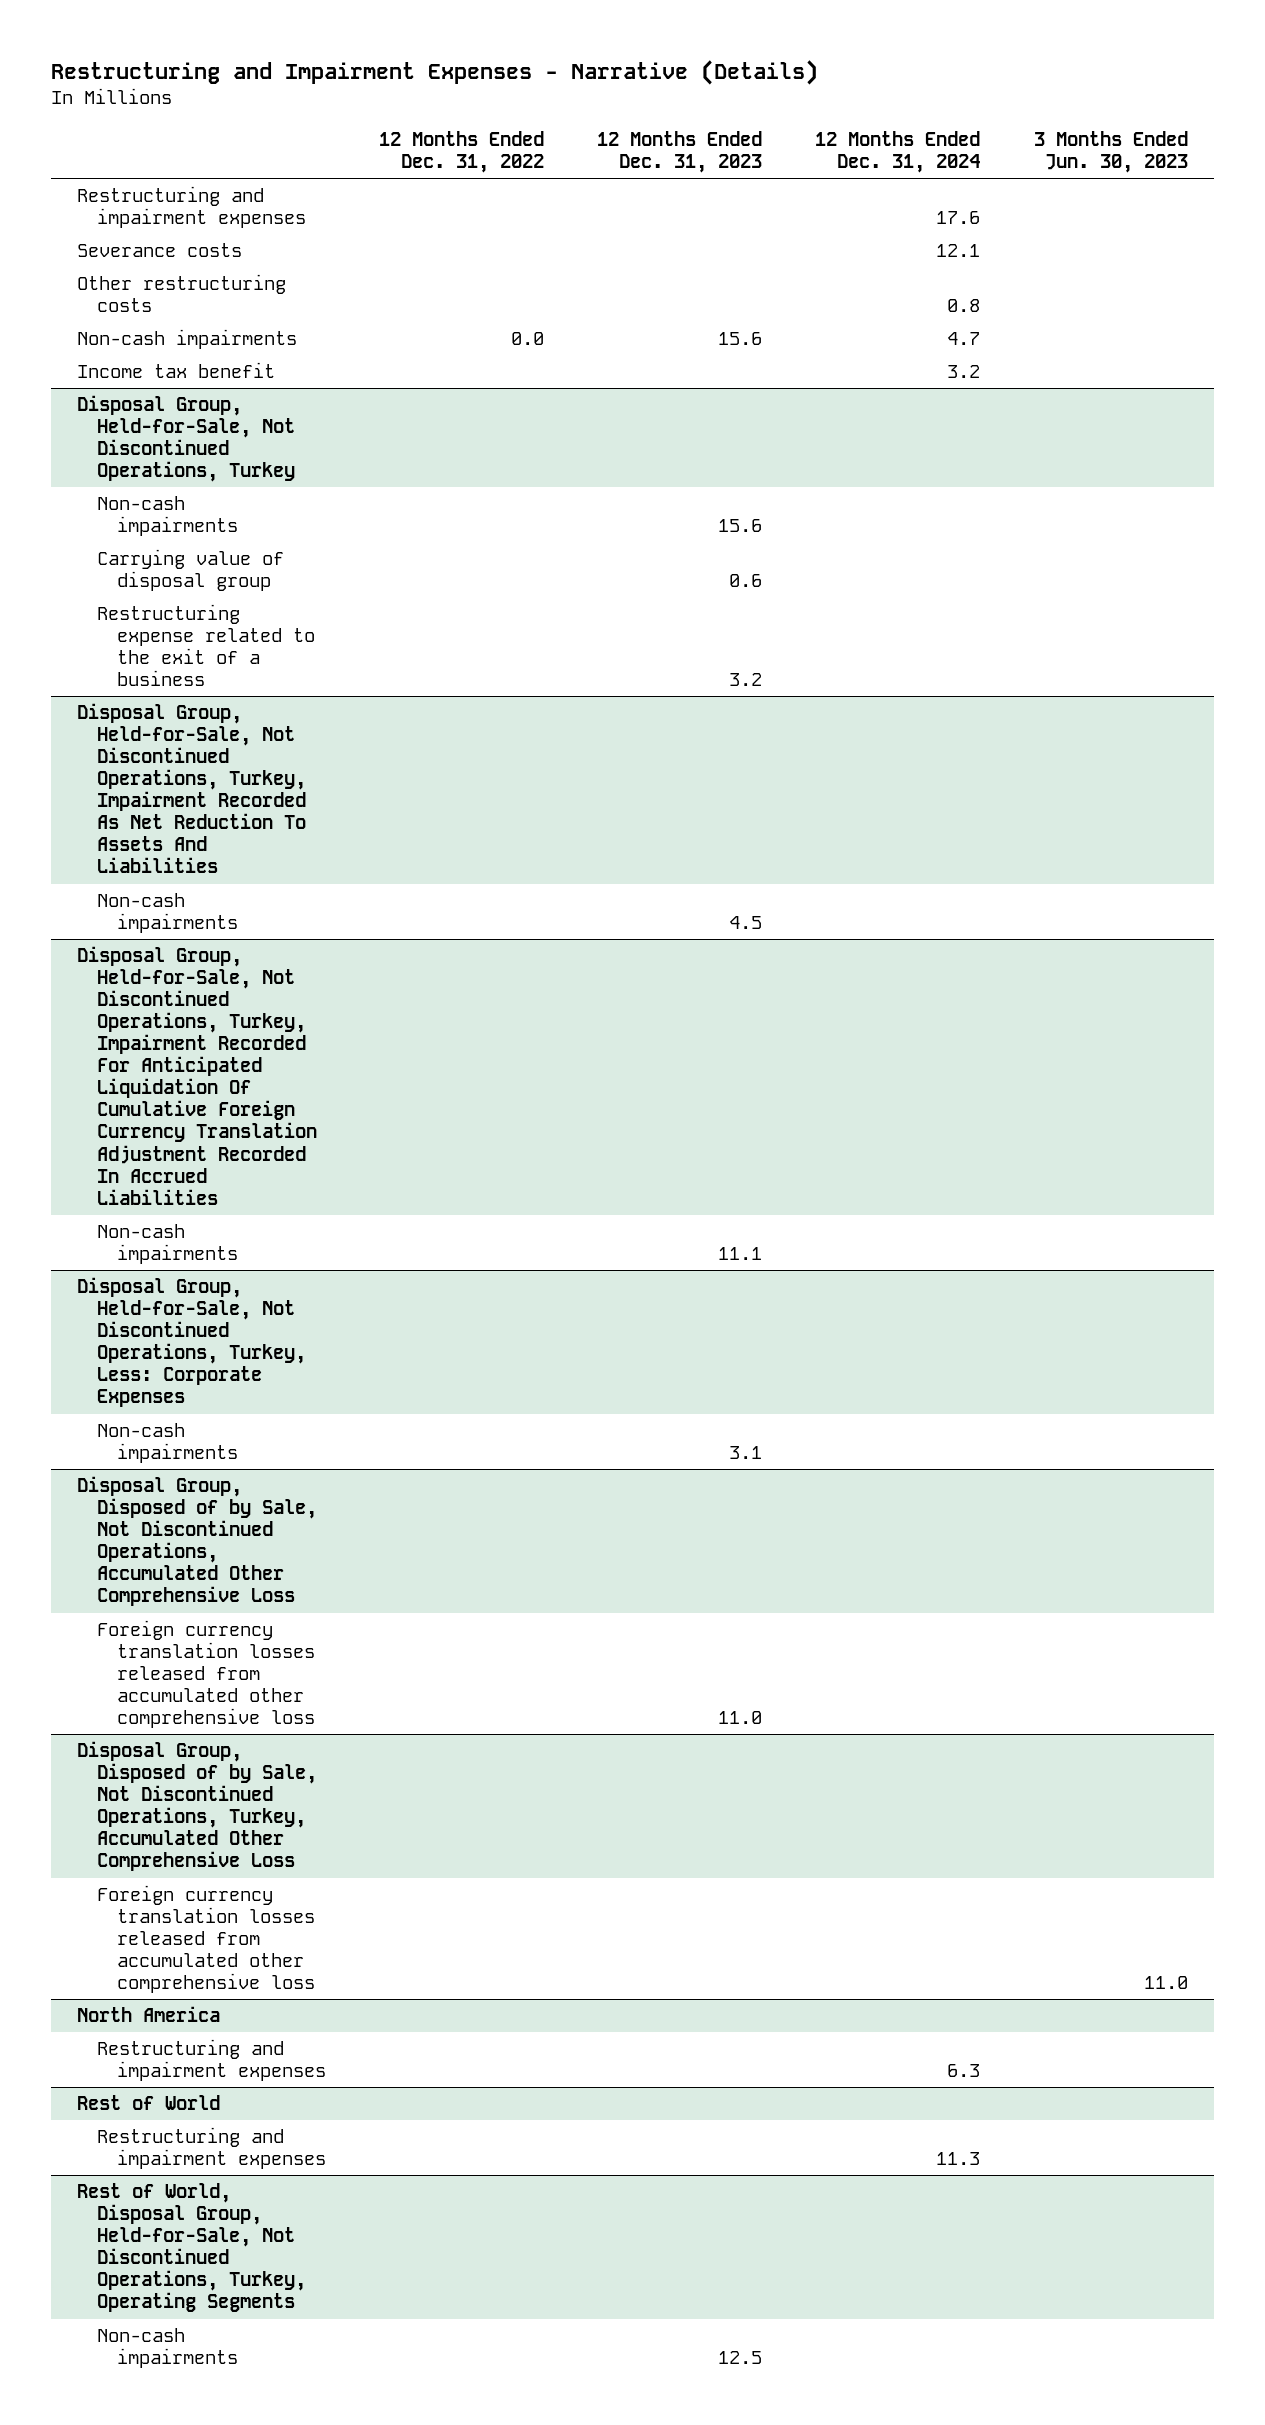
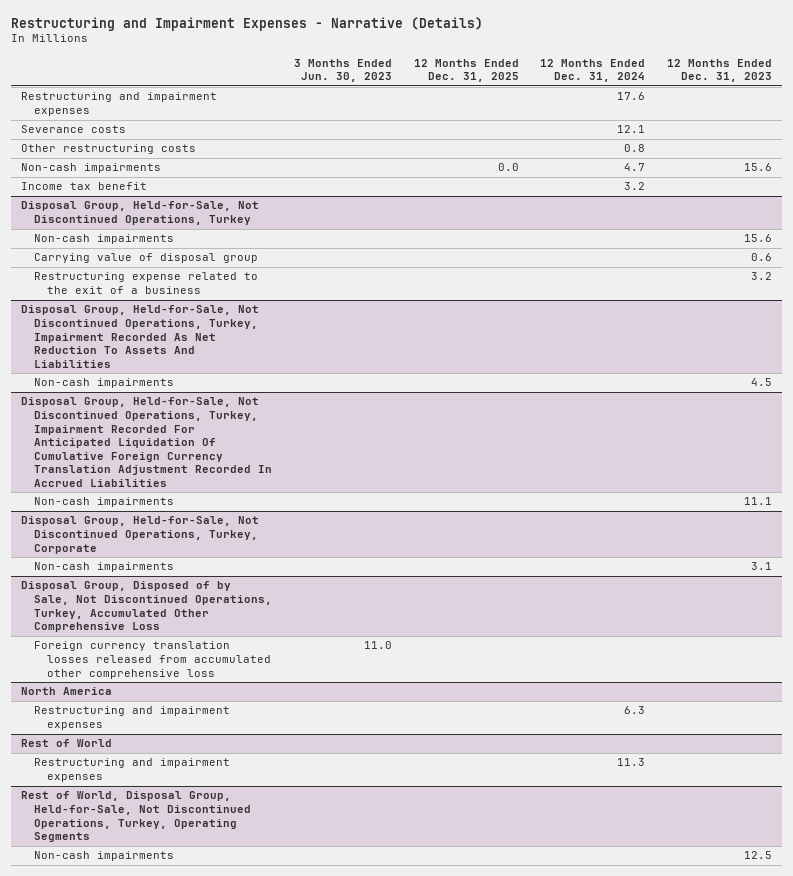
[379,131,545,174] 12 Months Ended Dec. 31, 2022 -> none
none -> [413,58,519,83] 12 Months Ended Dec. 31, 2025
[77,1277,306,1408] Disposal Group, Held-for-Sale, Not Discontinued Operations, Turkey, Less: Corporate Expenses -> [21,516,260,554] Disposal Group, Held-for-Sale, Not Discontinued Operations, Turkey, Corporate
[77,1476,317,1607] Disposal Group, Disposed of by Sale, Not Discontinued Operations, Accumulated Other Comprehensive Loss -> none
[96,1620,315,1729] Foreign currency translation losses released from accumulated other comprehensive loss -> none

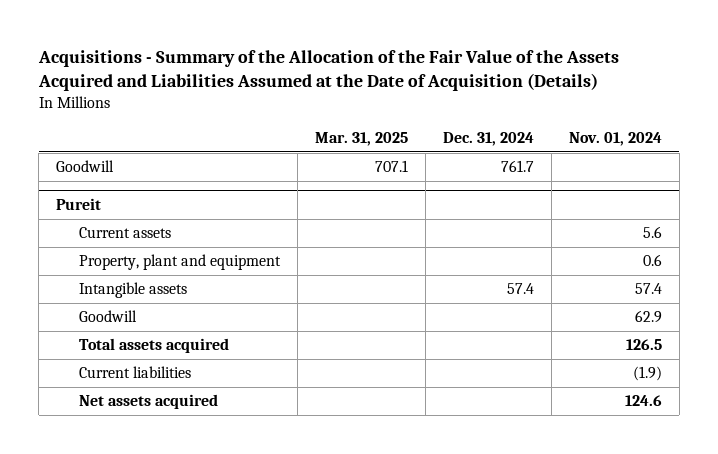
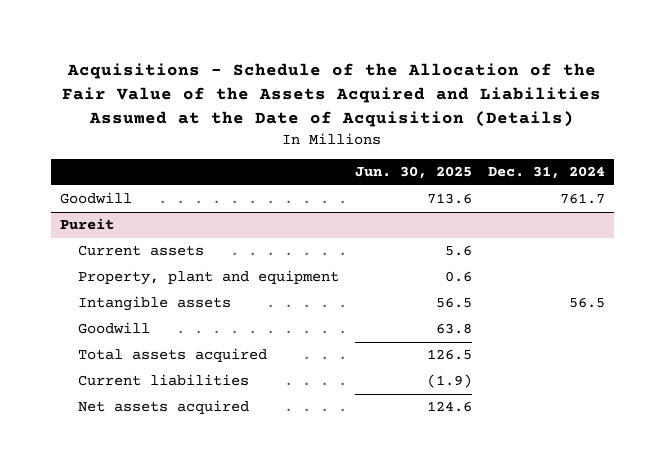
[37,49,619,92] Acquisitions - Summary of the Allocation of the Fair Value of the Assets Acquired and Liabilities Assumed at the Date of Acquisition (Details) -> [62,63,602,127] Acquisitions - Schedule of the Allocation of the Fair Value of the Assets Acquired and Liabilities Assumed at the Date of Acquisition (Details)
[315,132,409,147] Mar. 31, 2025 -> none
[568,132,662,147] Nov. 01, 2024 -> none
none -> [354,166,472,180] Jun. 30, 2025
[506,283,534,295] 57.4 -> [569,297,606,309] 56.5

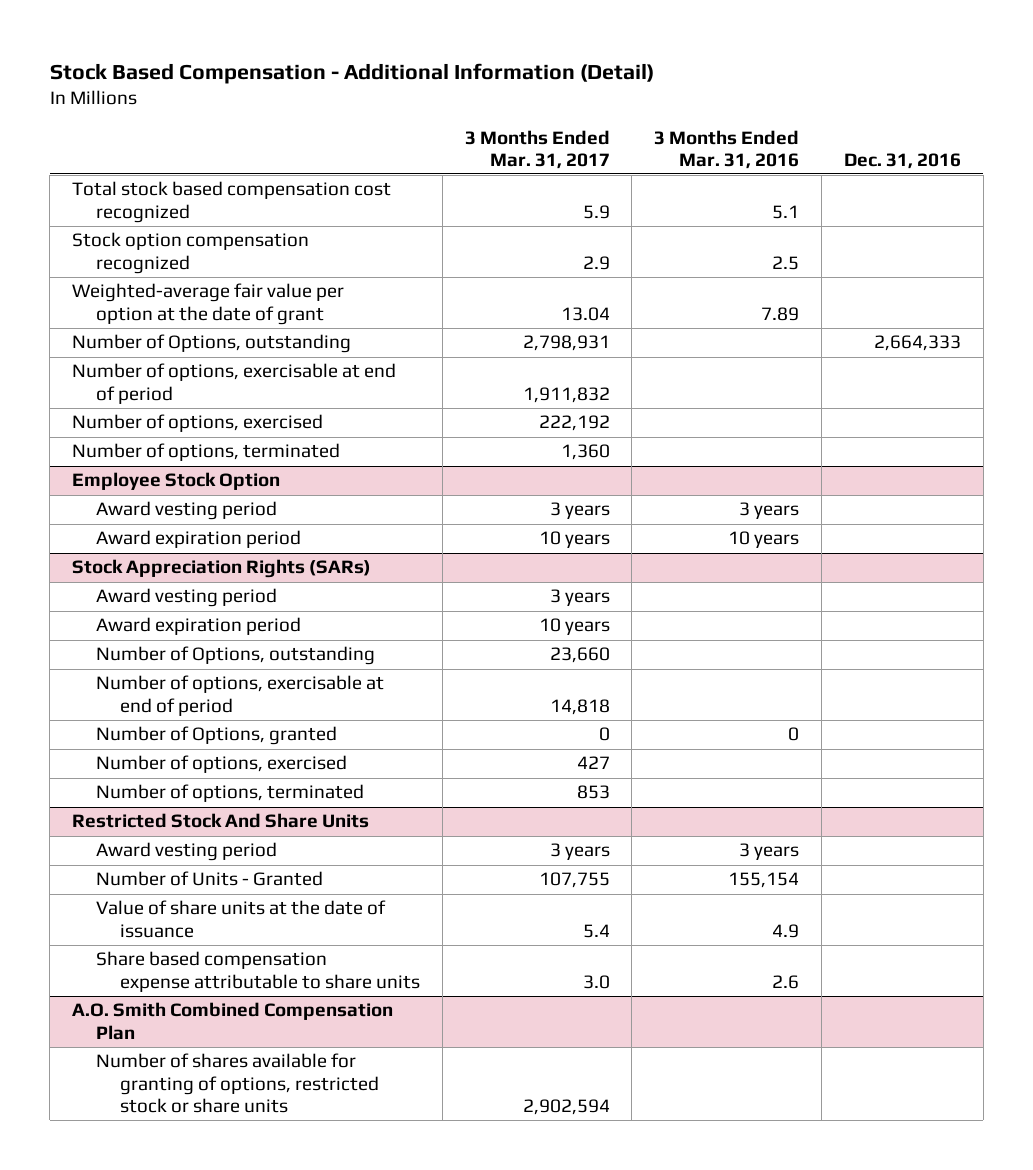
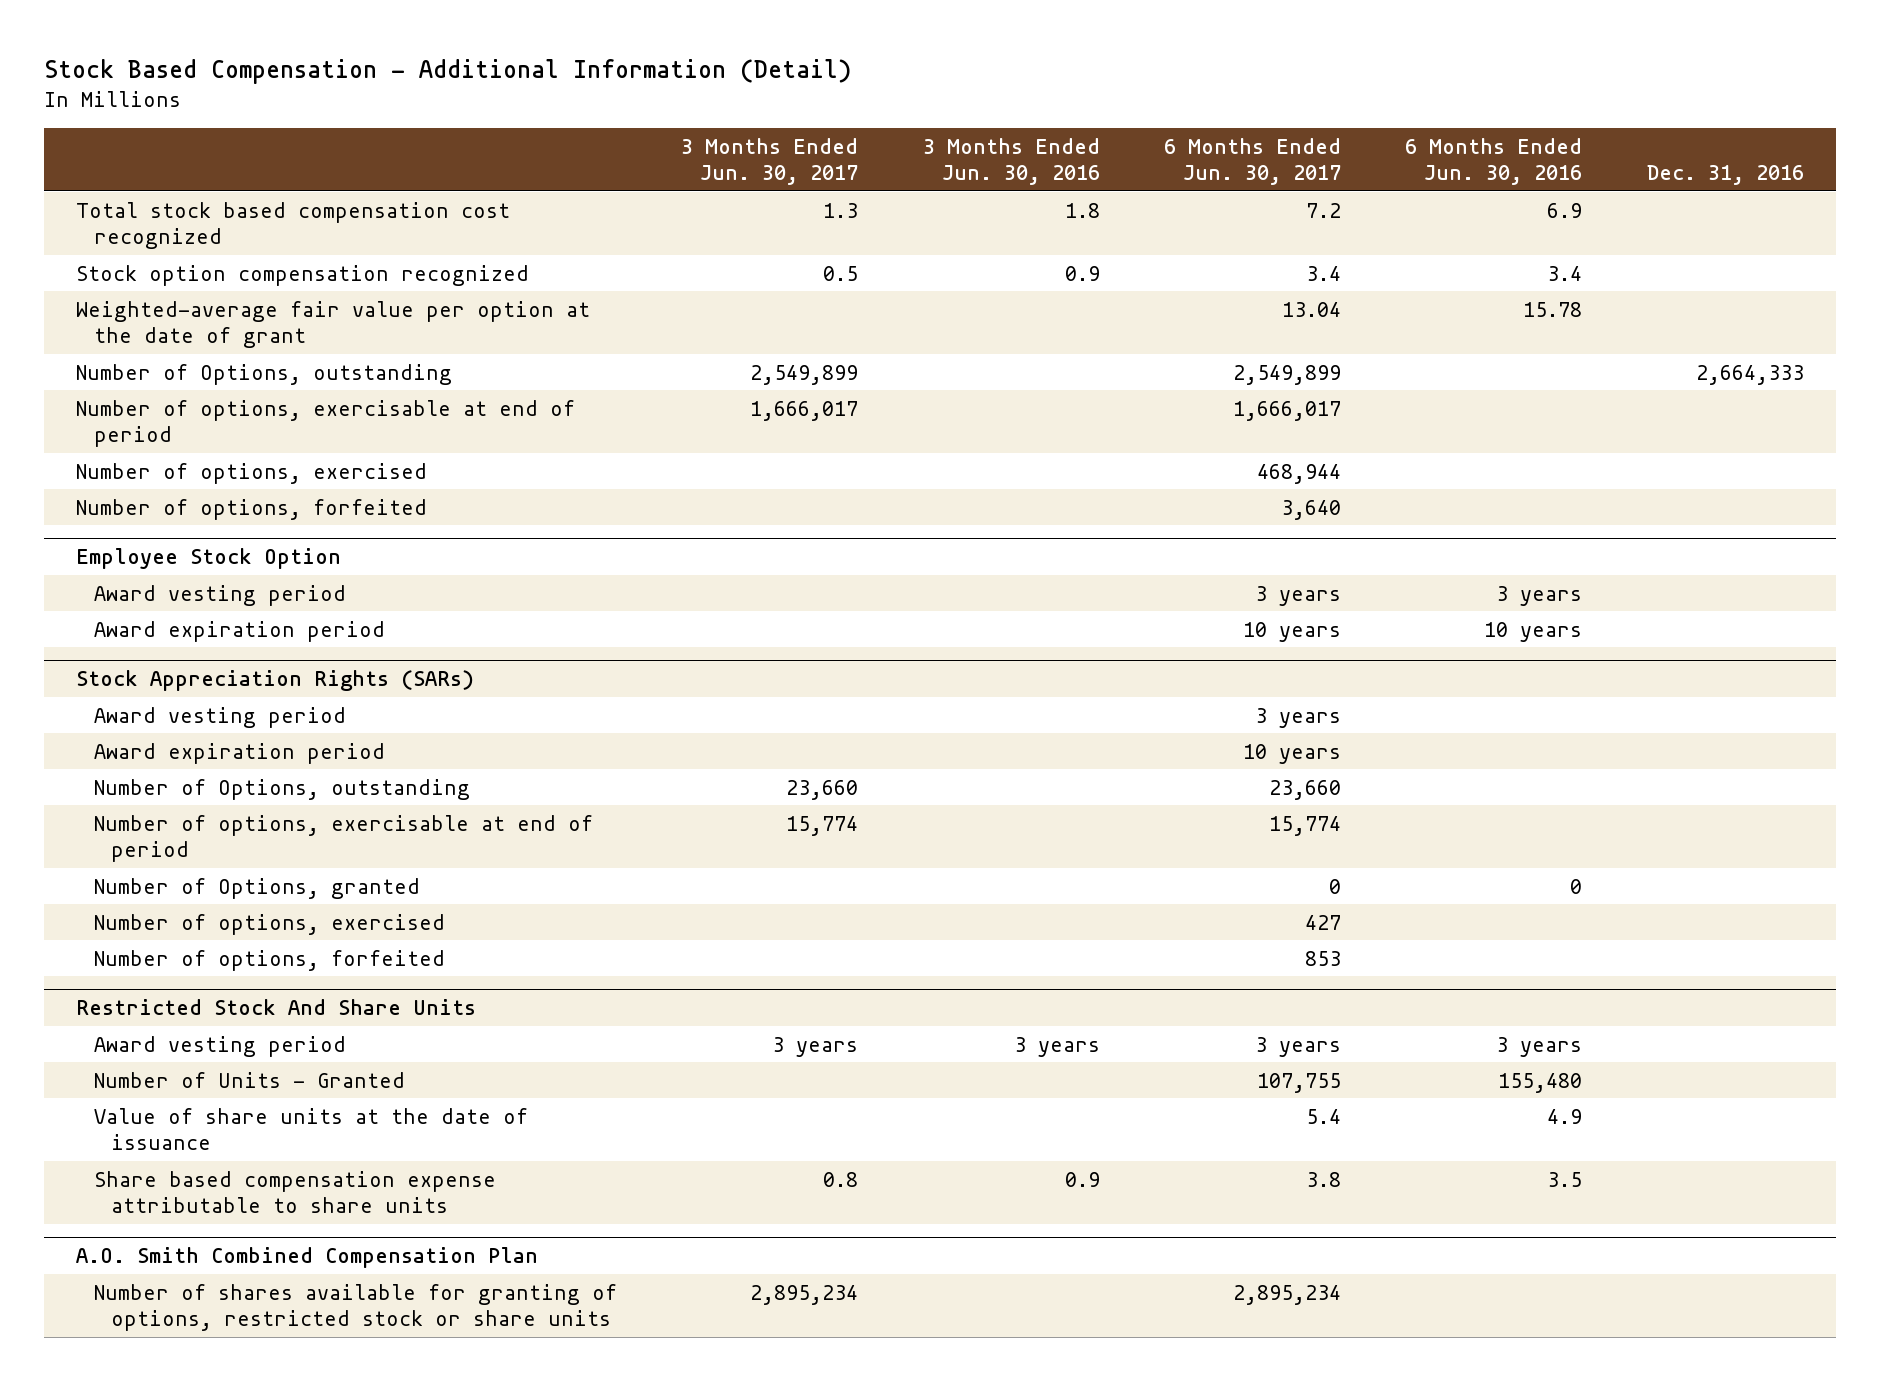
[464,129,610,169] 3 Months Ended Mar. 31, 2017 -> none
[654,129,800,169] 3 Months Ended Mar. 31, 2016 -> none
none -> [681,137,859,186] 3 Months Ended Jun. 30, 2017
none -> [922,137,1100,186] 3 Months Ended Jun. 30, 2016
none -> [1163,137,1341,186] 6 Months Ended Jun. 30, 2017
none -> [1405,137,1583,186] 6 Months Ended Jun. 30, 2016
[72,443,341,462] Number of options, terminated -> [76,498,428,520] Number of options, forfeited
[96,784,365,803] Number of options, terminated -> [93,949,445,971] Number of options, forfeited

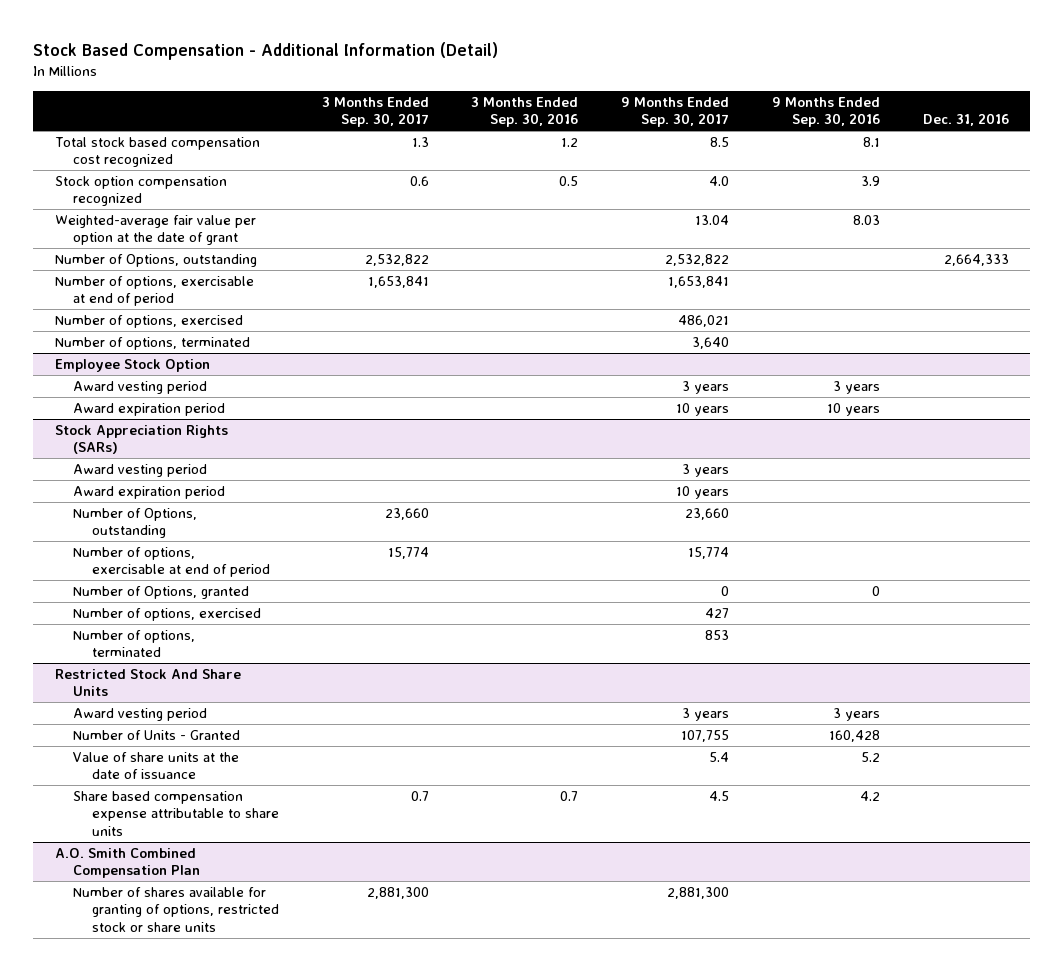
[681,137,859,186] 3 Months Ended Jun. 30, 2017 -> none
[922,137,1100,186] 3 Months Ended Jun. 30, 2016 -> none
[1163,137,1341,186] 6 Months Ended Jun. 30, 2017 -> none
[1405,137,1583,186] 6 Months Ended Jun. 30, 2016 -> none
none -> [321,96,429,128] 3 Months Ended Sep. 30, 2017
none -> [471,96,579,128] 3 Months Ended Sep. 30, 2016
none -> [621,96,730,128] 9 Months Ended Sep. 30, 2017
none -> [771,96,880,128] 9 Months Ended Sep. 30, 2016
[76,498,428,520] Number of options, forfeited -> [54,336,250,350] Number of options, terminated
[93,949,445,971] Number of options, forfeited -> [73,629,196,658] Number of options, terminated

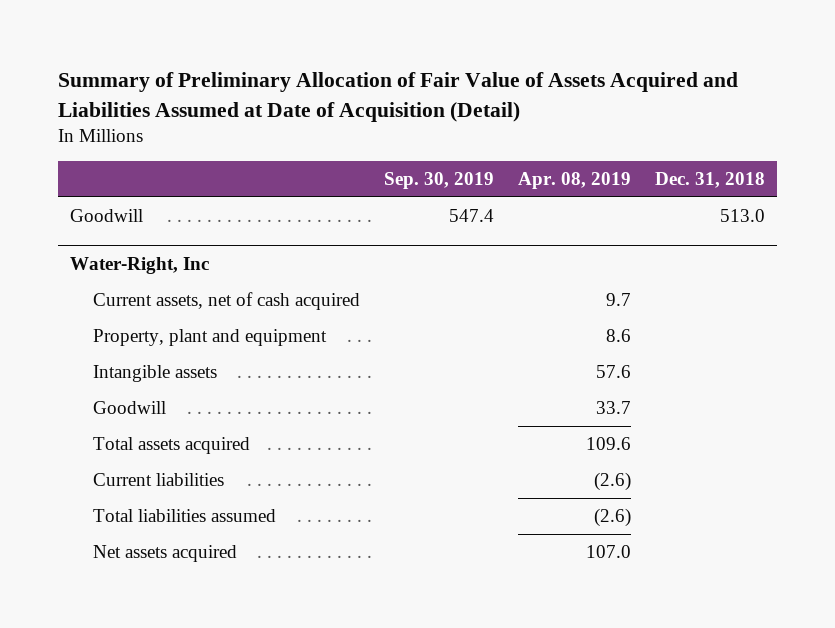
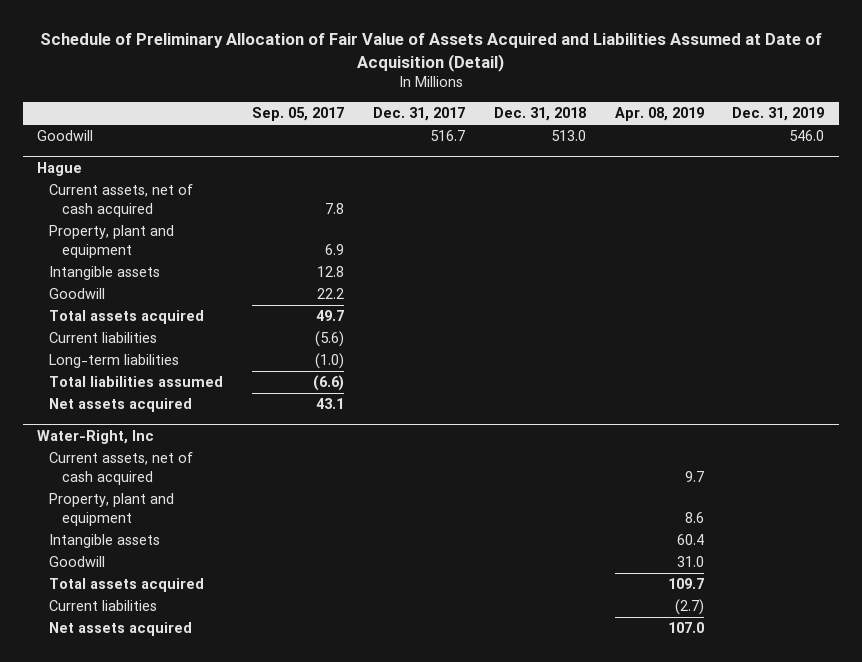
[58,72,739,122] Summary of Preliminary Allocation of Fair Value of Assets Acquired and Liabilities Assumed at Date of Acquisition (Detail) -> [39,33,822,72] Schedule of Preliminary Allocation of Fair Value of Assets Acquired and Liabilities Assumed at Date of Acquisition (Detail)
[384,172,495,190] Sep. 30, 2019 -> none
none -> [252,107,345,122] Sep. 05, 2017
none -> [373,107,466,122] Dec. 31, 2017
none -> [732,107,825,122] Dec. 31, 2019
none -> [37,161,83,176] Hague
none -> [49,184,194,217] Current assets, net of cash acquired
none -> [49,225,175,258] Property, plant and equipment
none -> [49,266,161,281] Intangible assets
none -> [49,288,106,300] Goodwill
none -> [49,310,205,325] Total assets acquired
none -> [49,332,158,344] Current liabilities
none -> [49,354,180,369] Long-term liabilities
none -> [49,376,224,388] Total liabilities assumed
none -> [49,398,193,413] Net assets acquired
[93,509,277,523] Total liabilities assumed -> none
[596,365,632,379] 57.6 -> [676,534,704,546] 60.4
[596,401,632,415] 33.7 -> [676,556,704,568] 31.0
[586,437,632,451] 109.6 -> [667,578,704,590] 109.7
[594,472,632,492] (2.6) -> [674,599,704,616] (2.7)

